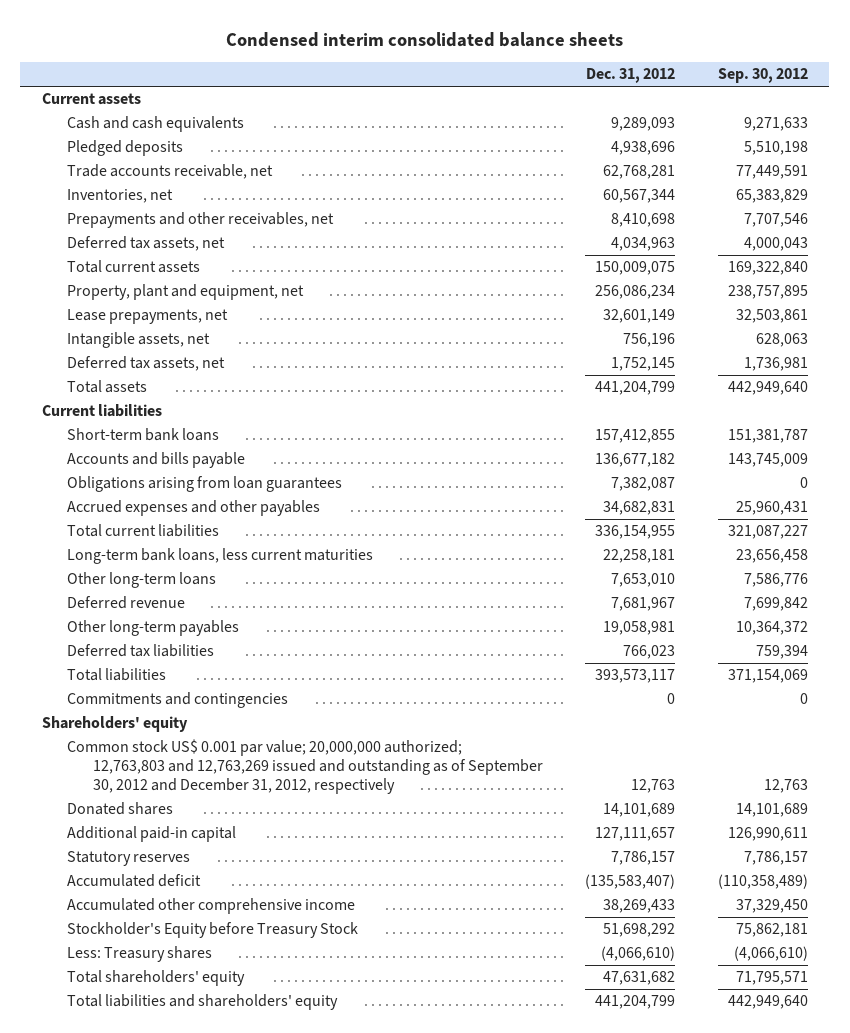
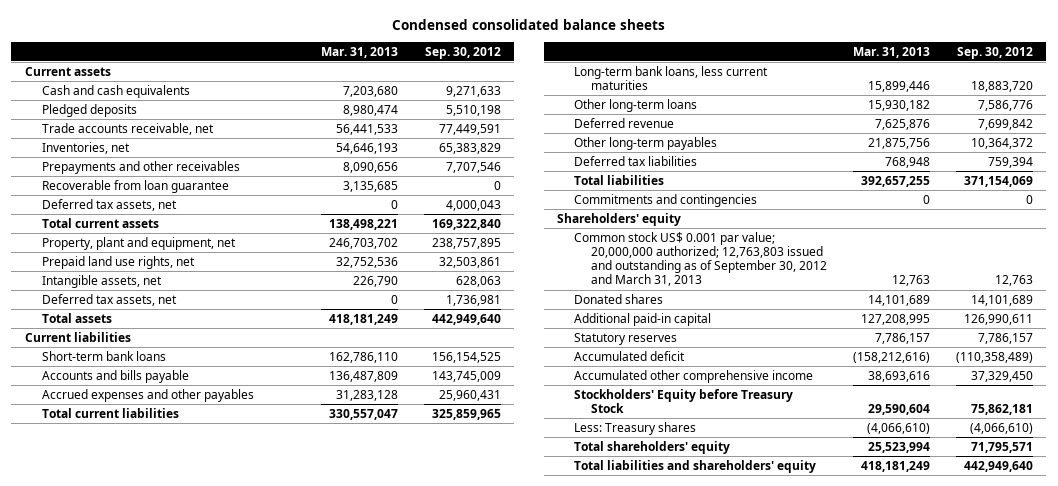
[225,31,623,47] Condensed interim consolidated balance sheets -> [391,18,665,30] Condensed consolidated balance sheets
[586,68,676,84] Dec. 31, 2012 -> none
none -> [321,46,399,58] Mar. 31, 2013
[67,212,335,229] Prepayments and other receivables, net -> [41,160,240,174] Prepayments and other receivables
none -> [41,179,229,193] Recoverable from loan guarantee
[67,309,229,325] Lease prepayments, net -> [41,255,195,269] Prepaid land use rights, net
[727,429,808,444] 151,381,787 -> [432,351,502,363] 156,154,525
[67,476,343,493] Obligations arising from loan guarantees -> none
[727,525,808,540] 321,087,227 -> [432,408,502,420] 325,859,965
[735,549,808,564] 23,656,458 -> [971,81,1034,93] 18,883,720
[67,739,543,795] Common stock US$ 0.001 par value; 20,000,000 authorized; 12,763,803 and 12,763,269 issued and outstanding as of September 30, 2012 and December 31, 2012, respectively -> [573,231,828,287] Common stock US$ 0.001 par value; 20,000,000 authorized; 12,763,803 issued and outstanding as of September 30, 2012 and March 31, 2013
[67,922,359,939] Stockholder's Equity before Treasury Stock -> [573,388,793,414] Stockholders' Equity before Treasury Stock

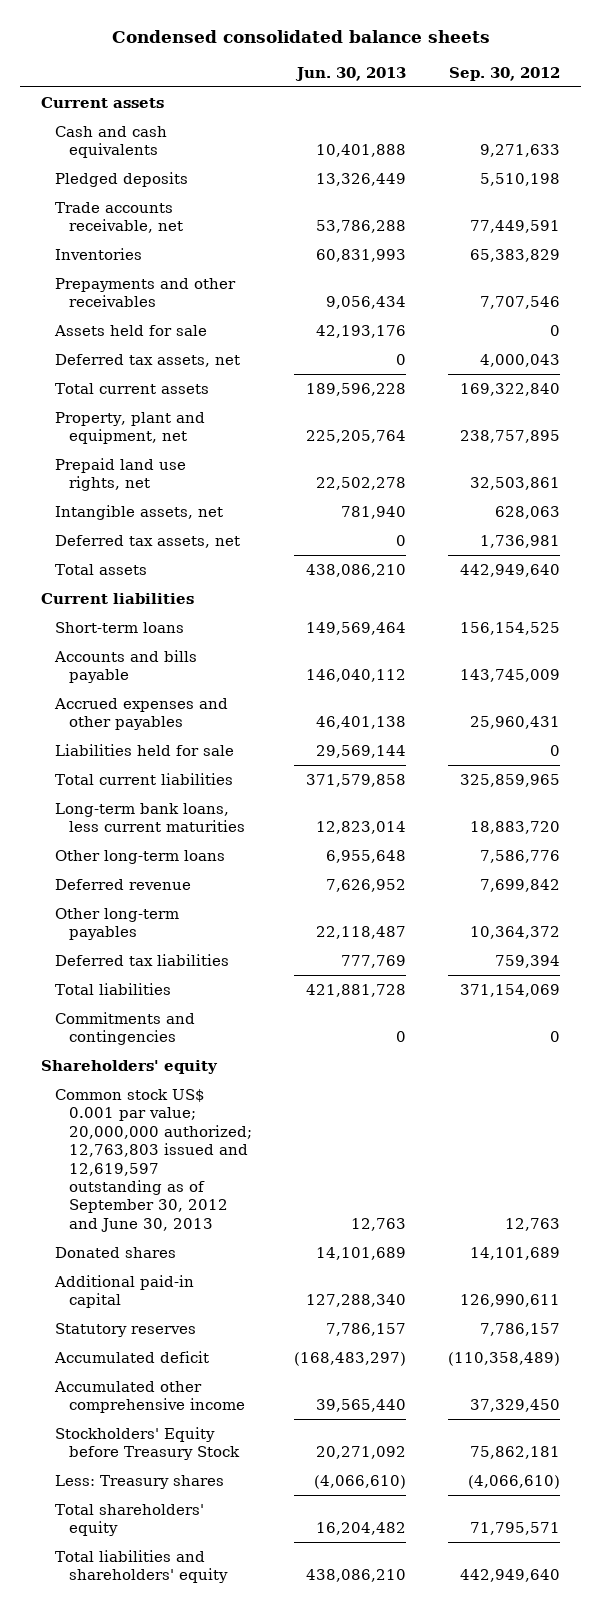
[321,46,399,58] Mar. 31, 2013 -> none
none -> [294,66,406,81] Jun. 30, 2013
[41,141,130,154] Inventories, net -> [54,247,142,260] Inventories
[41,179,229,193] Recoverable from loan guarantee -> none
none -> [53,324,207,336] Assets held for sale
[41,350,166,361] Short-term bank loans -> [54,621,184,633] Short-term loans
none -> [54,743,234,756] Liabilities held for sale
[573,231,828,287] Common stock US$ 0.001 par value; 20,000,000 authorized; 12,763,803 issued and outstanding as of September 30, 2012 and March 31, 2013 -> [54,1088,252,1232] Common stock US$ 0.001 par value; 20,000,000 authorized; 12,763,803 issued and 12,619,597 outstanding as of September 30, 2012 and June 30, 2013

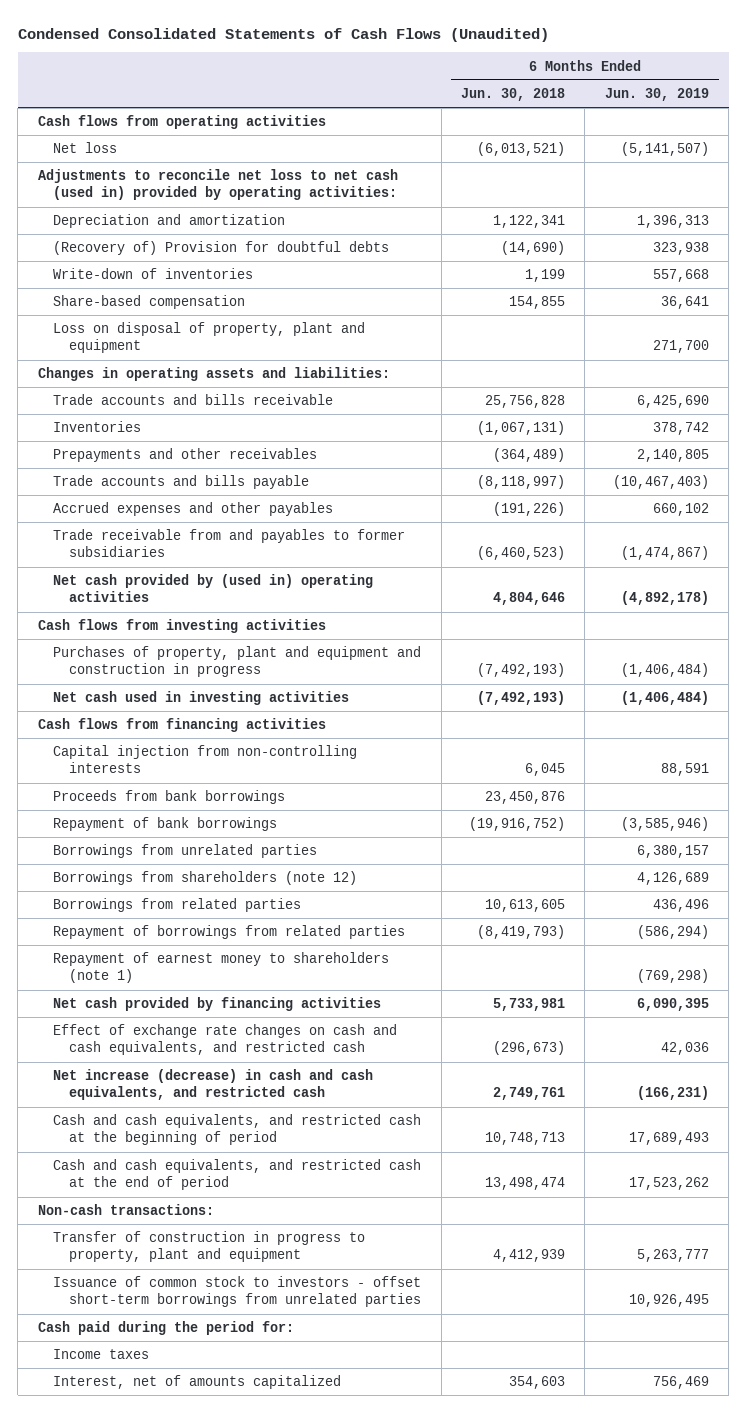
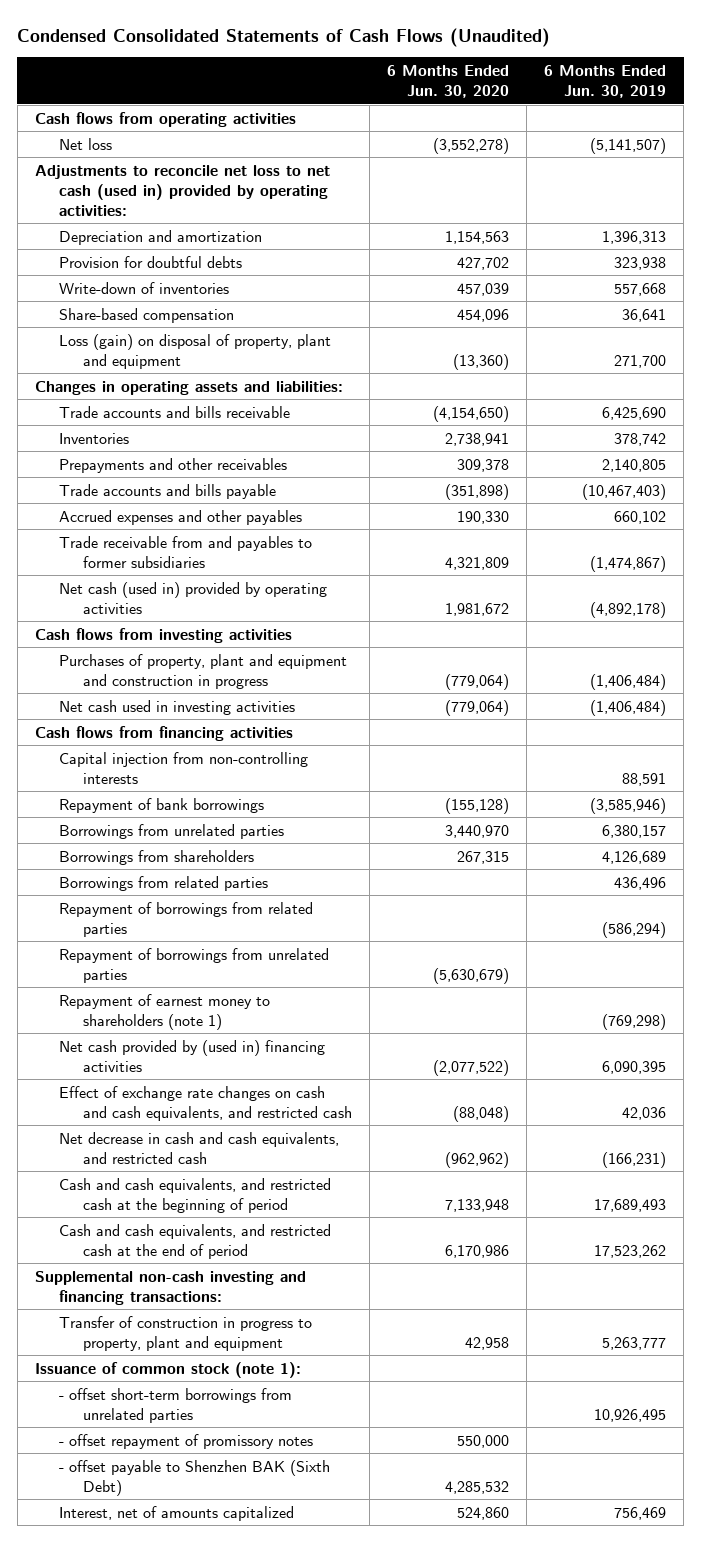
[460,88,565,102] Jun. 30, 2018 -> none
none -> [386,64,509,98] 6 Months Ended Jun. 30, 2020
[53,241,390,256] (Recovery of) Provision for doubtful debts -> [58,255,242,268] Provision for doubtful debts
[53,322,366,354] Loss on disposal of property, plant and equipment -> [58,333,331,369] Loss (gain) on disposal of property, plant and equipment
[53,574,374,603] Net cash provided by (used in) operating activities -> [58,581,327,614] Net cash (used in) provided by operating activities
[53,790,286,805] Proceeds from bank borrowings -> none
[53,871,358,886] Borrowings from shareholders (note 12) -> [58,849,254,865] Borrowings from shareholders
none -> [58,947,329,983] Repayment of borrowings from unrelated parties
[53,997,382,1012] Net cash provided by financing activities -> [58,1039,325,1072] Net cash provided by (used in) financing activities
[53,1069,374,1101] Net increase (decrease) in cash and cash equivalents, and restricted cash -> [58,1131,339,1164] Net decrease in cash and cash equivalents, and restricted cash
[37,1204,214,1216] Non-cash transactions: -> none
none -> [35,1270,307,1305] Supplemental non-cash investing and financing transactions:
[37,1321,294,1336] Cash paid during the period for: -> none
[53,1349,150,1360] Income taxes -> none
none -> [35,1361,302,1378] Issuance of common stock (note 1):
[53,1276,422,1308] Issuance of common stock to investors - offset short-term borrowings from unrelated parties -> [58,1387,292,1423] - offset short-term borrowings from unrelated parties
none -> [58,1433,313,1449] - offset repayment of promissory notes
none -> [58,1459,330,1496] - offset payable to Shenzhen BAK (Sixth Debt)

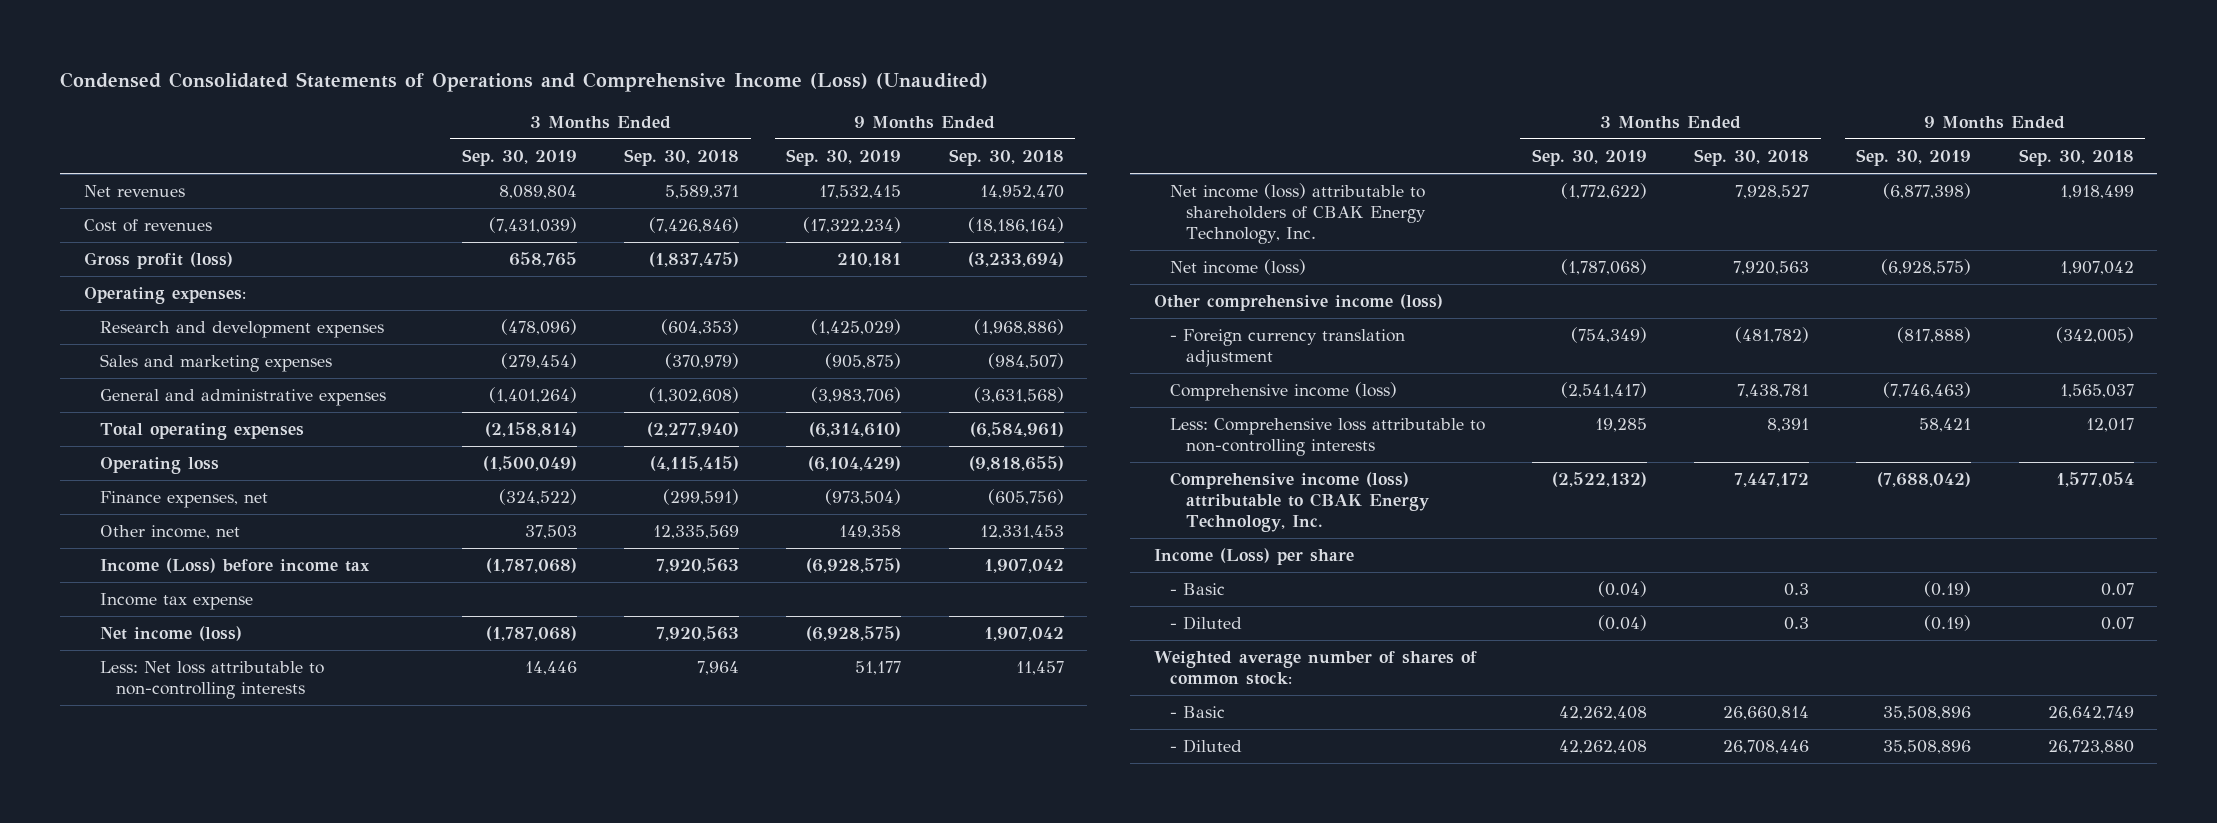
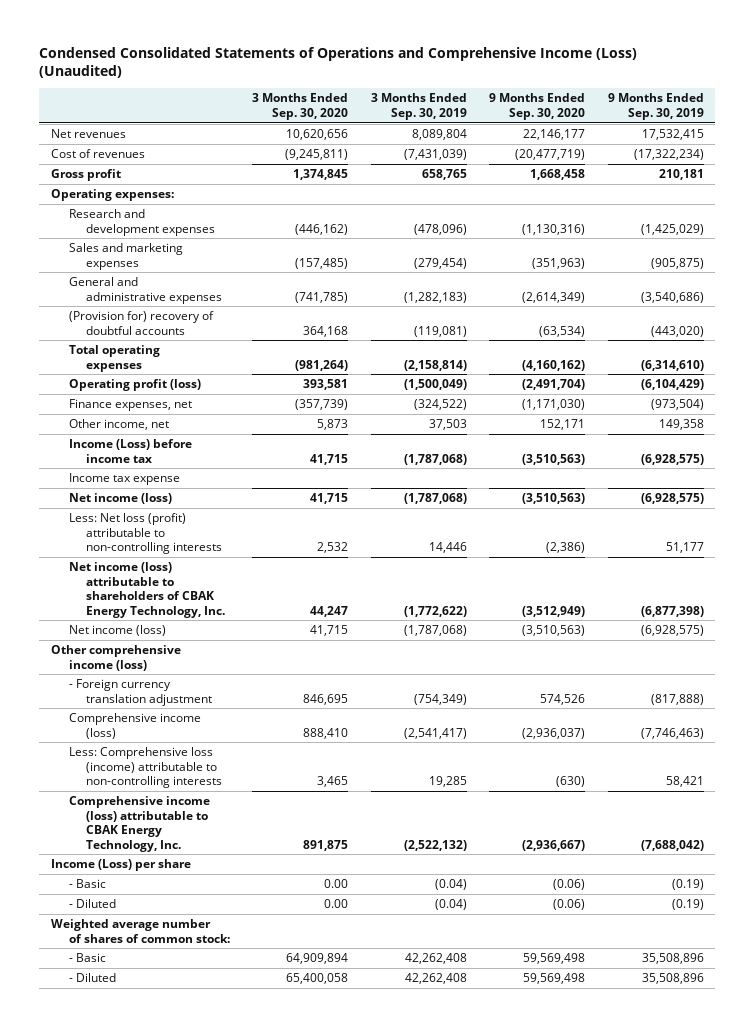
[624,149,740,167] Sep. 30, 2018 -> none
[948,149,1064,167] Sep. 30, 2018 -> none
none -> [252,93,349,120] 3 Months Ended Sep. 30, 2020
none -> [489,93,586,120] 9 Months Ended Sep. 30, 2020
[83,252,233,270] Gross profit (loss) -> [50,169,121,182] Gross profit
[489,387,578,404] (1,401,264) -> [403,291,467,303] (1,282,183)
[811,387,902,404] (3,983,706) -> [641,291,705,303] (3,540,686)
none -> [68,311,214,335] (Provision for) recovery of doubtful accounts
[99,457,219,475] Operating loss -> [68,379,201,392] Operating profit (loss)
[99,661,324,700] Less: Net loss attributable to non-controlling interests -> [68,513,223,555] Less: Net loss (profit) attributable to non-controlling interests
[1169,418,1485,457] Less: Comprehensive loss attributable to non-controlling interests -> [68,747,223,789] Less: Comprehensive loss (income) attributable to non-controlling interests

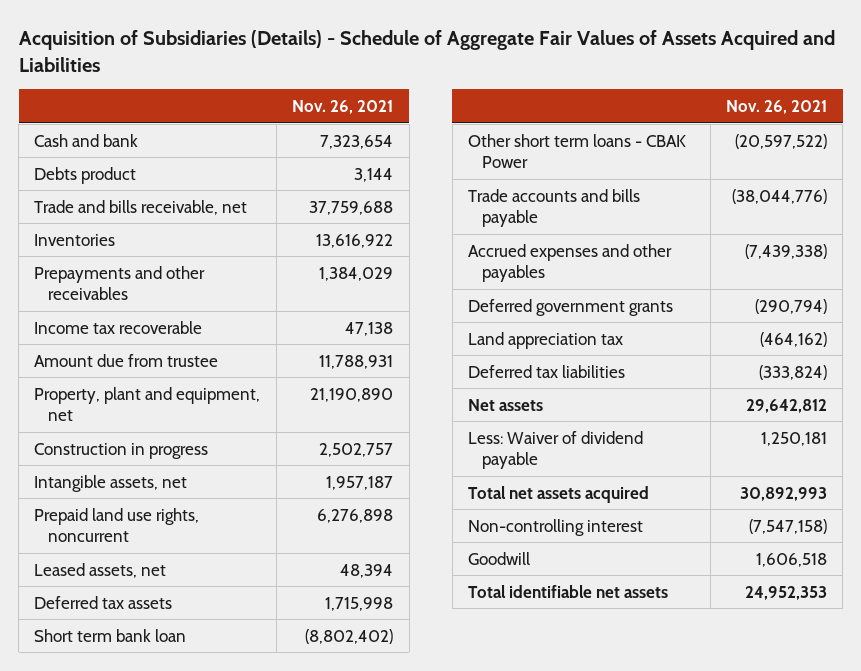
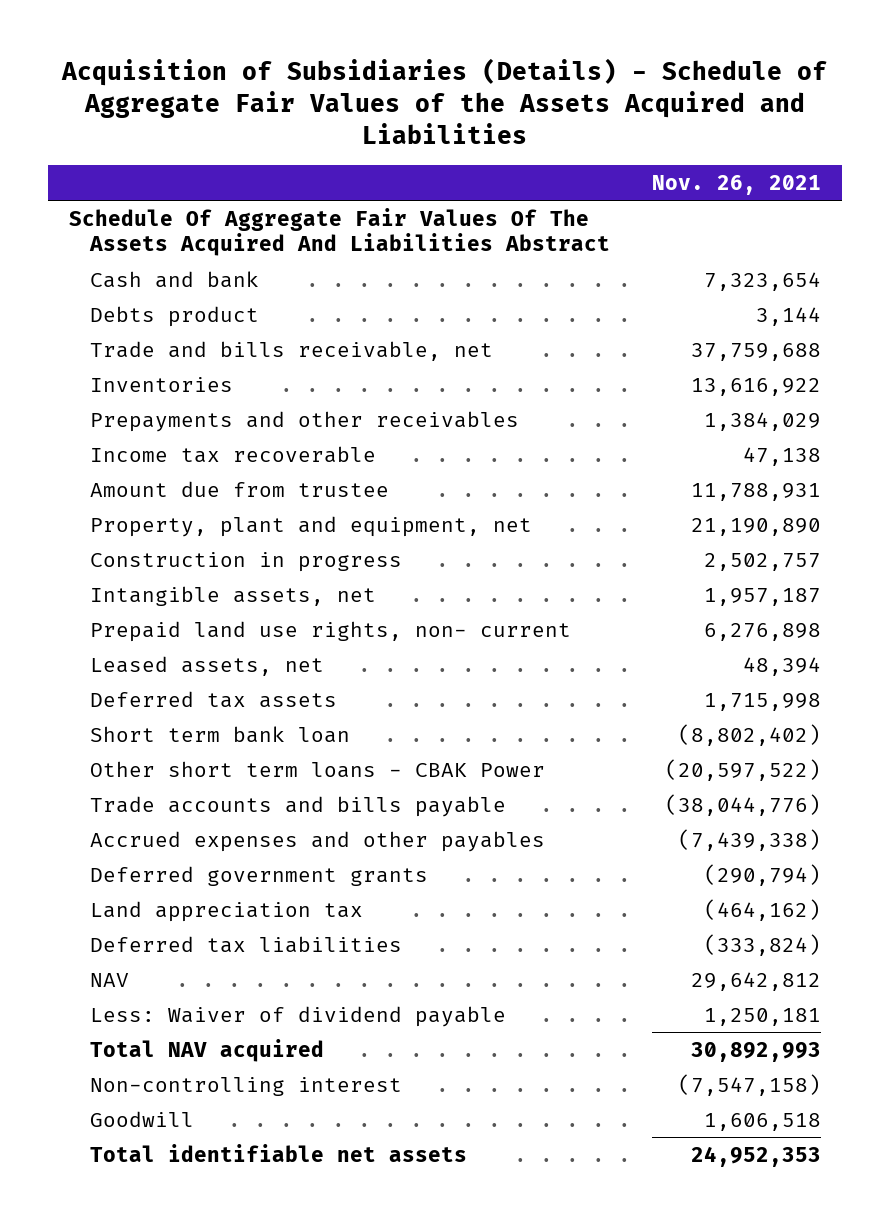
[18,30,835,73] Acquisition of Subsidiaries (Details) - Schedule of Aggregate Fair Values of Assets Acquired and Liabilities -> [61,58,828,145] Acquisition of Subsidiaries (Details) - Schedule of Aggregate Fair Values of the Assets Acquired and Liabilities
none -> [69,207,610,257] Schedule Of Aggregate Fair Values Of The Assets Acquired And Liabilities Abstract
[34,507,200,543] Prepaid land use rights, noncurrent -> [89,620,571,642] Prepaid land use rights, non- current
[468,398,544,411] Net assets -> [89,972,129,987] NAV
[468,485,650,503] Total net assets acquired -> [89,1038,324,1062] Total NAV acquired

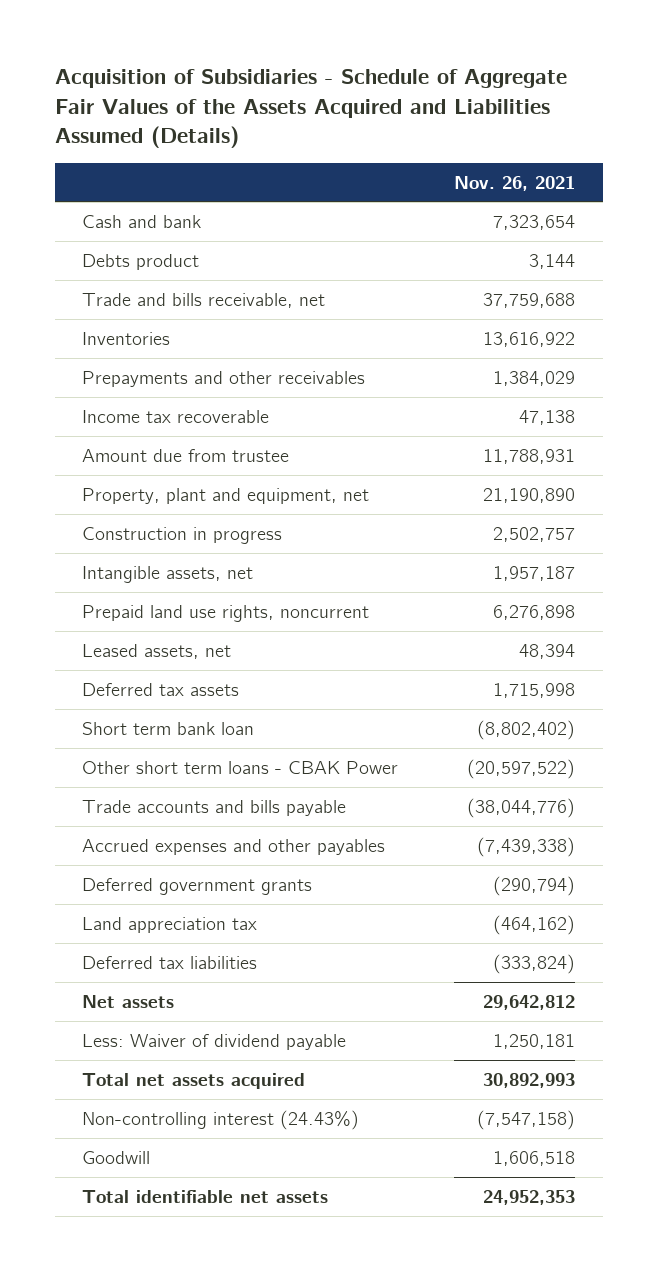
[61,58,828,145] Acquisition of Subsidiaries (Details) - Schedule of Aggregate Fair Values of the Assets Acquired and Liabilities -> [54,69,567,149] Acquisition of Subsidiaries - Schedule of Aggregate Fair Values of the Assets Acquired and Liabilities Assumed (Details)
[69,207,610,257] Schedule Of Aggregate Fair Values Of The Assets Acquired And Liabilities Abstract -> none
[89,620,571,642] Prepaid land use rights, non- current -> [82,605,370,623] Prepaid land use rights, noncurrent
[89,972,129,987] NAV -> [82,995,175,1009] Net assets
[89,1038,324,1062] Total NAV acquired -> [82,1073,306,1090] Total net assets acquired
[89,1076,402,1096] Non-controlling interest -> [82,1110,360,1131] Non-controlling interest (24.43%)

